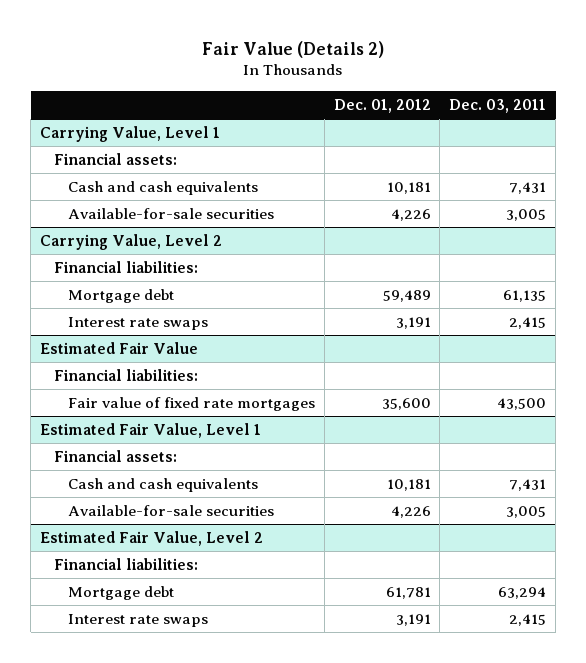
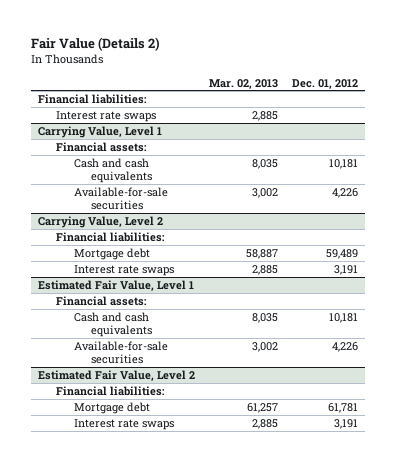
[449,98,547,113] Dec. 03, 2011 -> none
none -> [208,78,278,89] Mar. 02, 2013
none -> [37,93,147,104] Financial liabilities:
none -> [55,110,156,122] Interest rate swaps
[40,341,199,354] Estimated Fair Value -> none
[53,368,198,381] Financial liabilities: -> none
[67,396,315,411] Fair value of fixed rate mortgages -> none

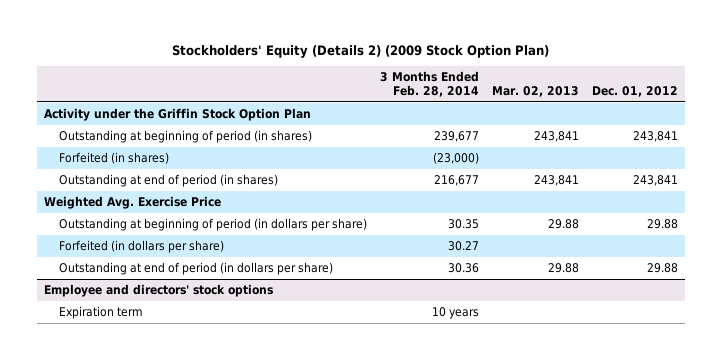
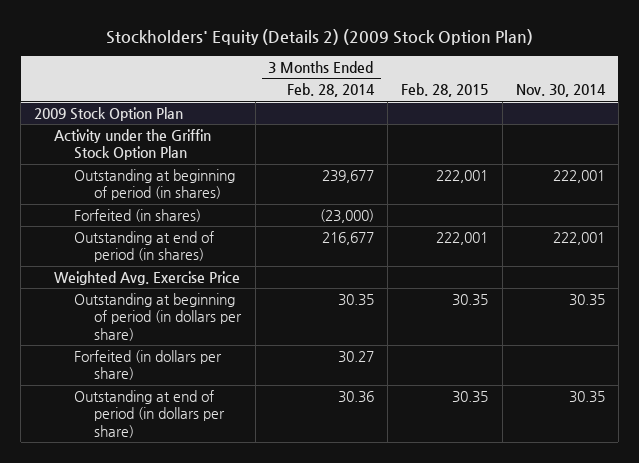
[492,85,580,97] Mar. 02, 2013 -> none
[592,85,679,97] Dec. 01, 2012 -> none
none -> [401,83,489,98] Feb. 28, 2015
none -> [515,84,606,98] Nov. 30, 2014
none -> [34,107,184,122] 2009 Stock Option Plan
[43,284,273,298] Employee and directors' stock options -> none
[58,306,143,320] Expiration term -> none

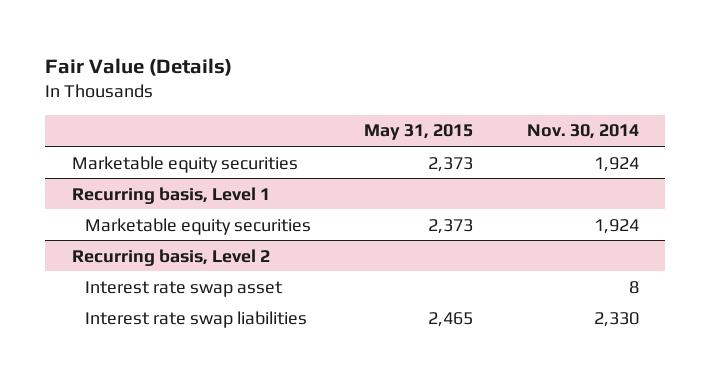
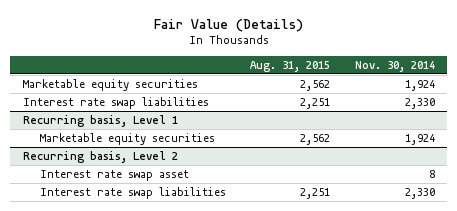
[364,124,474,141] May 31, 2015 -> none
none -> [250,60,331,72] Aug. 31, 2015
none -> [22,96,209,109] Interest rate swap liabilities

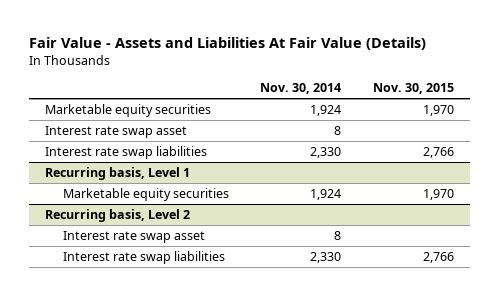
[153,18,303,32] Fair Value (Details) -> [28,37,426,51] Fair Value - Assets and Liabilities At Fair Value (Details)
[250,60,331,72] Aug. 31, 2015 -> none
none -> [373,83,455,95] Nov. 30, 2015
none -> [44,125,187,138] Interest rate swap asset

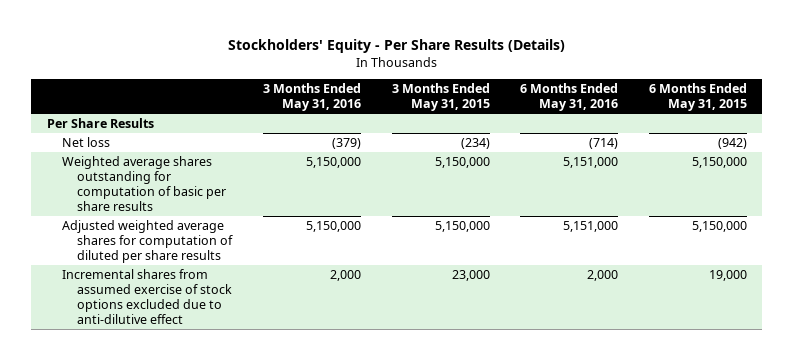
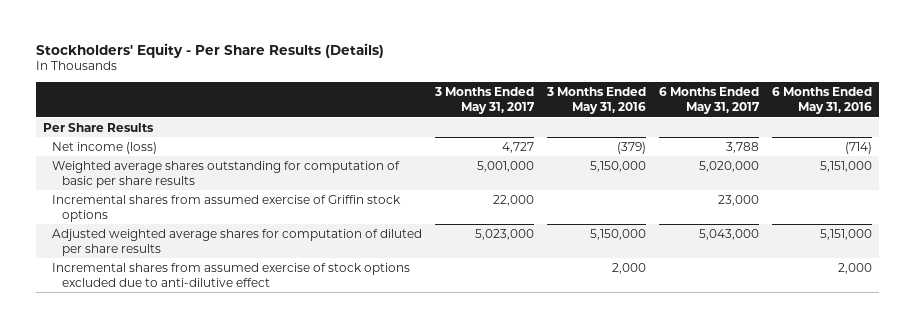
[391,83,490,112] 3 Months Ended May 31, 2015 -> none
[649,83,748,112] 6 Months Ended May 31, 2015 -> none
none -> [434,87,536,115] 3 Months Ended May 31, 2017
none -> [659,87,761,115] 6 Months Ended May 31, 2017
[61,136,110,147] Net loss -> [52,141,158,154] Net income (loss)
none -> [52,194,402,223] Incremental shares from assumed exercise of Griffin stock options

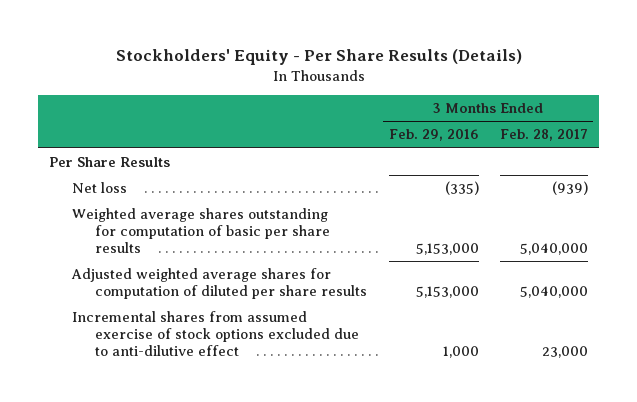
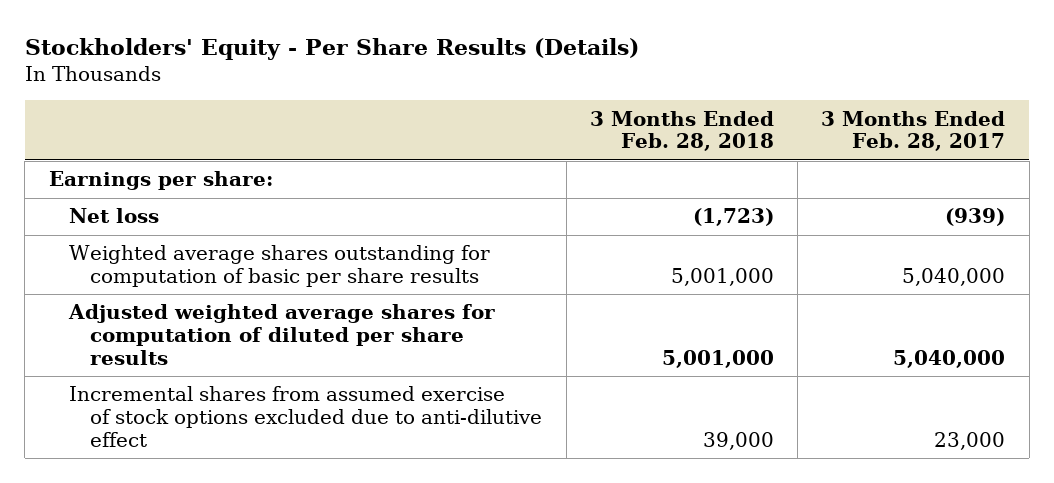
[388,129,479,142] Feb. 29, 2016 -> none
none -> [589,110,774,152] 3 Months Ended Feb. 28, 2018
[49,157,171,168] Per Share Results -> [48,171,273,191] Earnings per share:

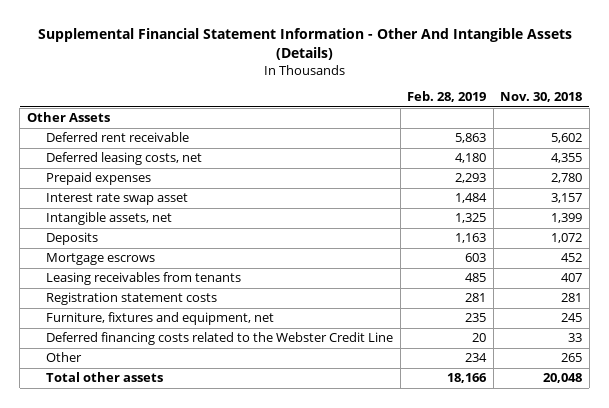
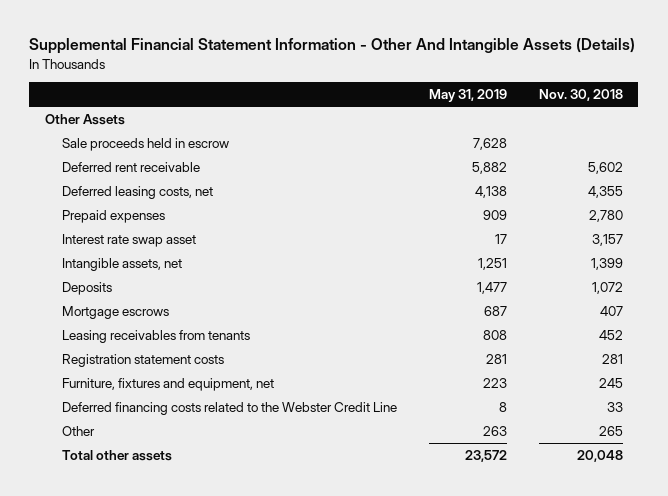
[407,91,487,103] Feb. 28, 2019 -> none
none -> [429,89,508,103] May 31, 2019
none -> [62,137,230,151] Sale proceeds held in escrow
[561,253,583,263] 452 -> [599,305,623,316] 407
[561,273,583,283] 407 -> [598,329,623,340] 452

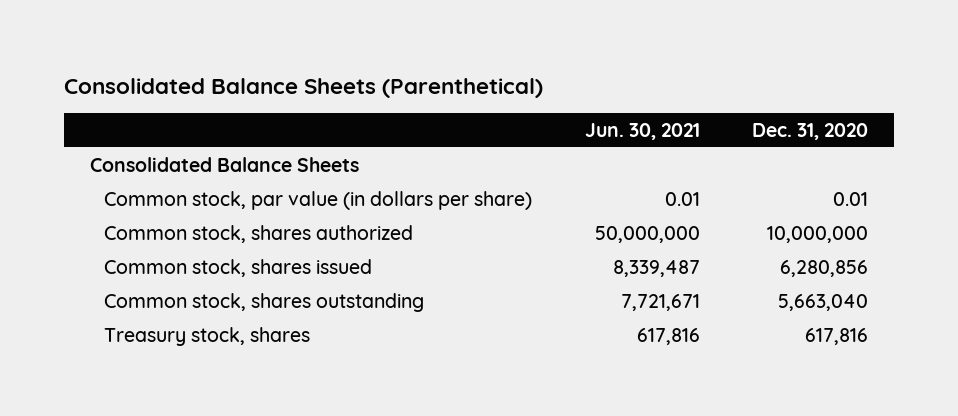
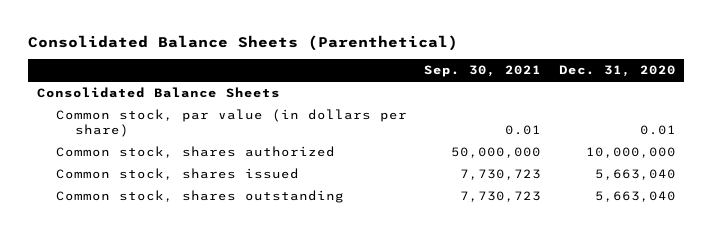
[584,122,700,140] Jun. 30, 2021 -> none
none -> [424,65,542,78] Sep. 30, 2021
[780,259,869,277] 6,280,856 -> [594,169,676,181] 5,663,040
[104,326,311,346] Treasury stock, shares -> none

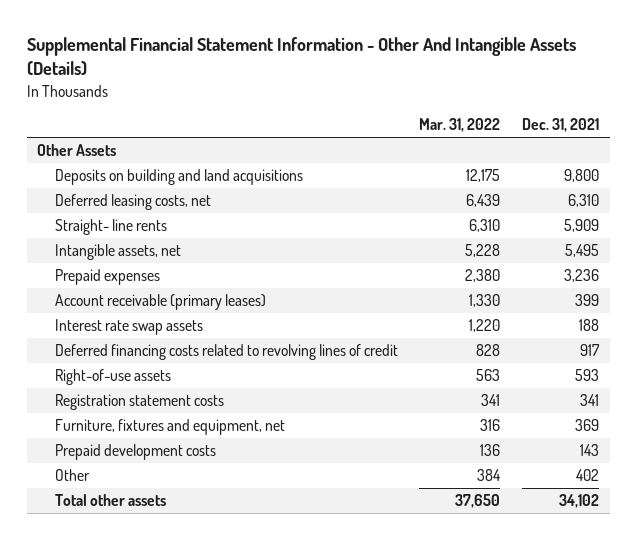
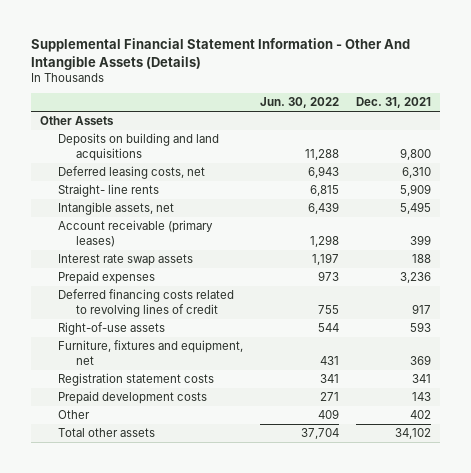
[419,118,501,133] Mar. 31, 2022 -> none
none -> [260,97,340,109] Jun. 30, 2022
[54,269,160,286] Prepaid expenses -> [57,271,155,285] Prepaid expenses
[54,394,224,411] Registration statement costs -> [57,373,214,387] Registration statement costs

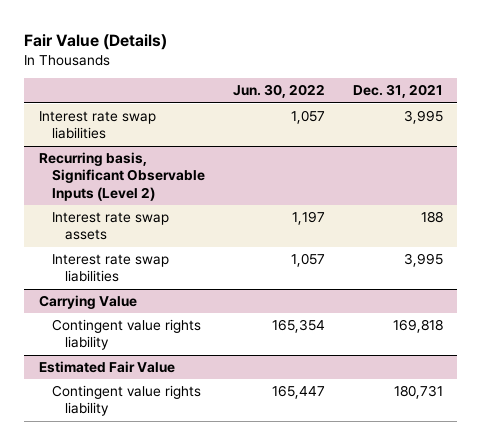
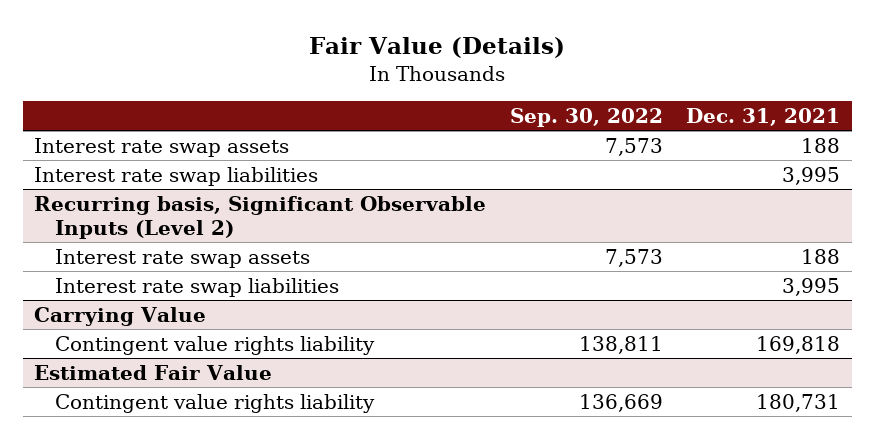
[233,84,326,99] Jun. 30, 2022 -> none
none -> [509,108,663,128] Sep. 30, 2022
none -> [34,137,290,157] Interest rate swap assets

